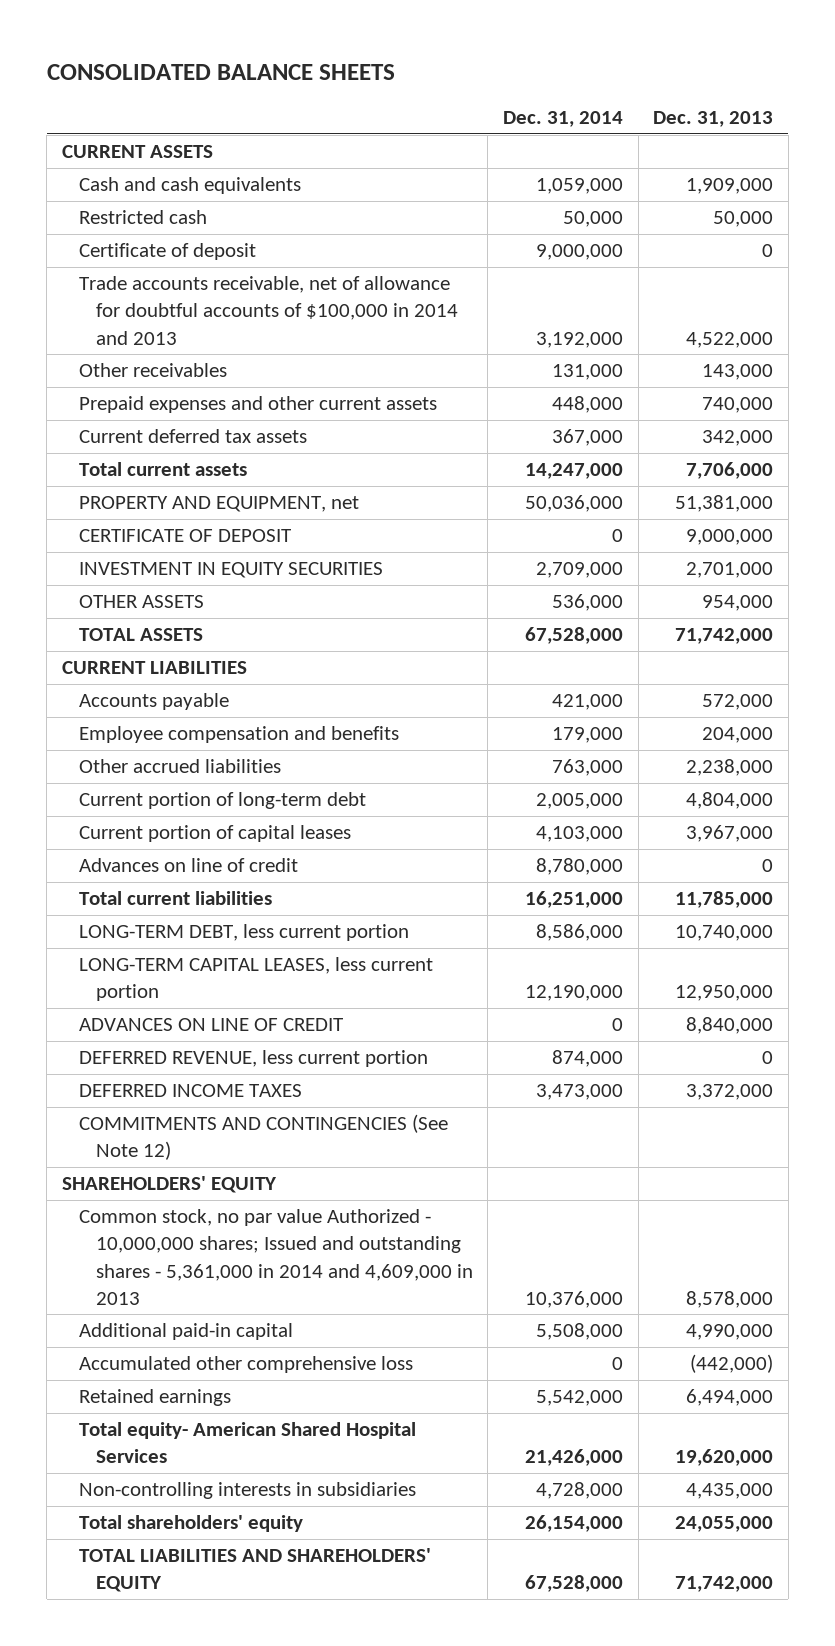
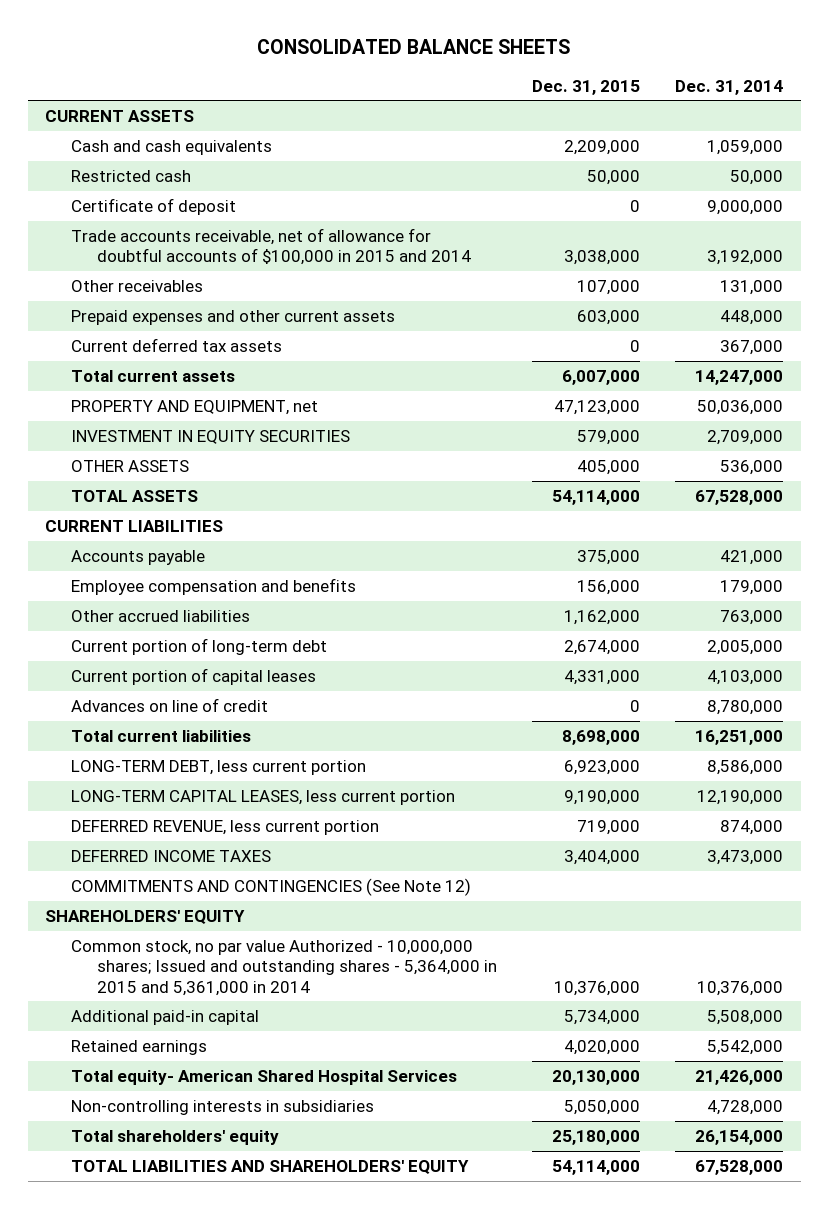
[653,111,774,128] Dec. 31, 2013 -> none
none -> [532,79,641,95] Dec. 31, 2015
[78,276,458,345] Trade accounts receivable, net of allowance for doubtful accounts of $100,000 in 2014 and 2013 -> [71,227,472,266] Trade accounts receivable, net of allowance for doubtful accounts of $100,000 in 2015 and 2014
[78,529,291,543] CERTIFICATE OF DEPOSIT -> none
[78,1018,343,1032] ADVANCES ON LINE OF CREDIT -> none
[78,1209,473,1305] Common stock, no par value Authorized - 10,000,000 shares; Issued and outstanding shares - 5,361,000 in 2014 and 4,609,000 in 2013 -> [71,939,498,996] Common stock, no par value Authorized - 10,000,000 shares; Issued and outstanding shares - 5,364,000 in 2015 and 5,361,000 in 2014
[78,1356,413,1374] Accumulated other comprehensive loss -> none

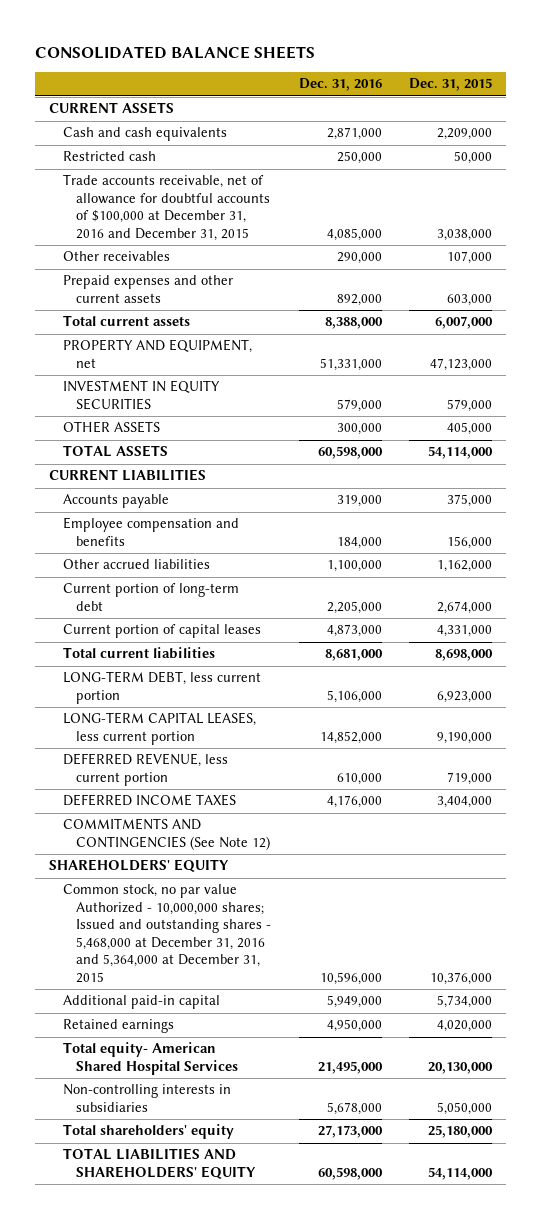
[675,79,784,95] Dec. 31, 2014 -> none
none -> [298,78,382,92] Dec. 31, 2016
[71,197,237,215] Certificate of deposit -> none
[71,227,472,266] Trade accounts receivable, net of allowance for doubtful accounts of $100,000 in 2015 and 2014 -> [62,174,271,241] Trade accounts receivable, net of allowance for doubtful accounts of $100,000 at December 31, 2016 and December 31, 2015
[71,337,283,352] Current deferred tax assets -> none
[71,697,269,712] Advances on line of credit -> none
[71,939,498,996] Common stock, no par value Authorized - 10,000,000 shares; Issued and outstanding shares - 5,364,000 in 2015 and 5,361,000 in 2014 -> [62,884,272,983] Common stock, no par value Authorized - 10,000,000 shares; Issued and outstanding shares - 5,468,000 at December 31, 2016 and 5,364,000 at December 31, 2015

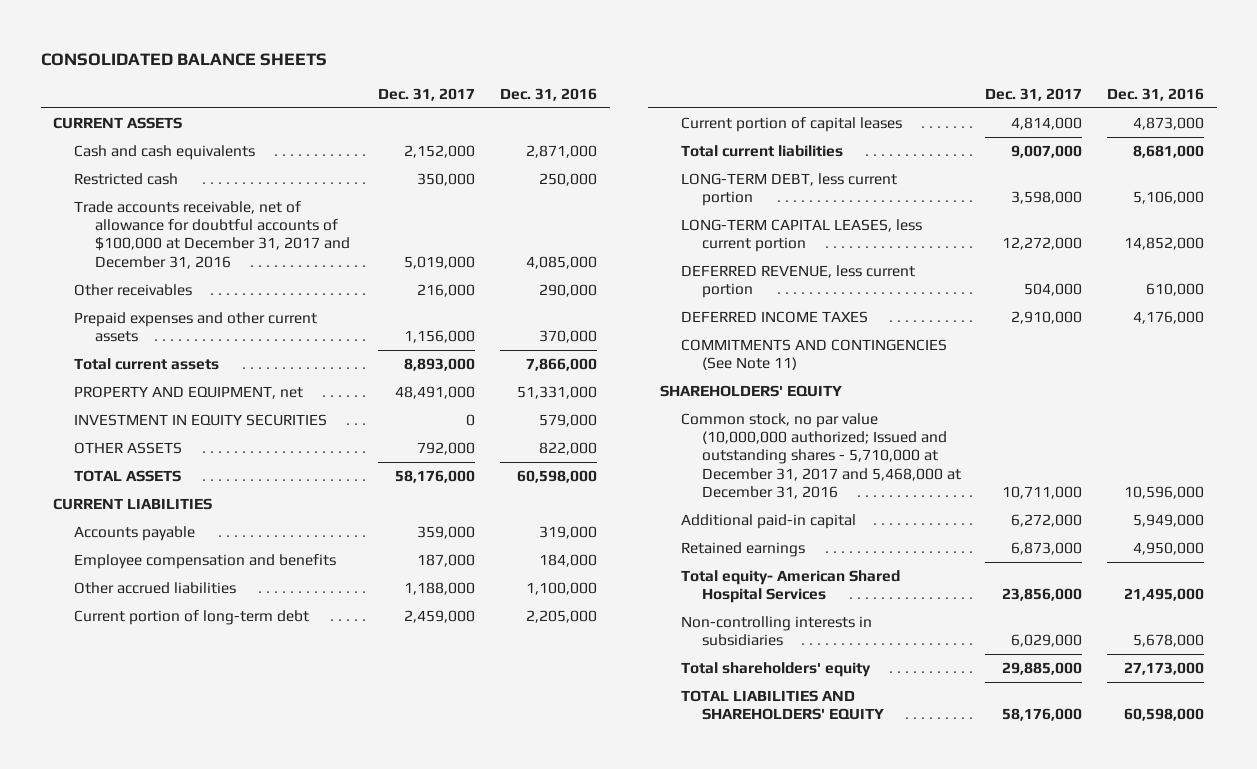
[409,78,493,92] Dec. 31, 2015 -> none
none -> [378,87,476,101] Dec. 31, 2017
[62,174,271,241] Trade accounts receivable, net of allowance for doubtful accounts of $100,000 at December 31, 2016 and December 31, 2015 -> [73,200,350,269] Trade accounts receivable, net of allowance for doubtful accounts of $100,000 at December 31, 2017 and December 31, 2016
[336,293,382,306] 892,000 -> [539,330,598,344] 370,000
[324,317,383,330] 8,388,000 -> [526,357,598,371] 7,866,000
[336,423,382,436] 300,000 -> [539,441,598,455] 822,000
[62,818,271,850] COMMITMENTS AND CONTINGENCIES (See Note 12) -> [680,338,947,371] COMMITMENTS AND CONTINGENCIES (See Note 11)
[62,884,272,983] Common stock, no par value Authorized - 10,000,000 shares; Issued and outstanding shares - 5,468,000 at December 31, 2016 and 5,364,000 at December 31, 2015 -> [680,412,961,500] Common stock, no par value (10,000,000 authorized; Issued and outstanding shares - 5,710,000 at December 31, 2017 and 5,468,000 at December 31, 2016

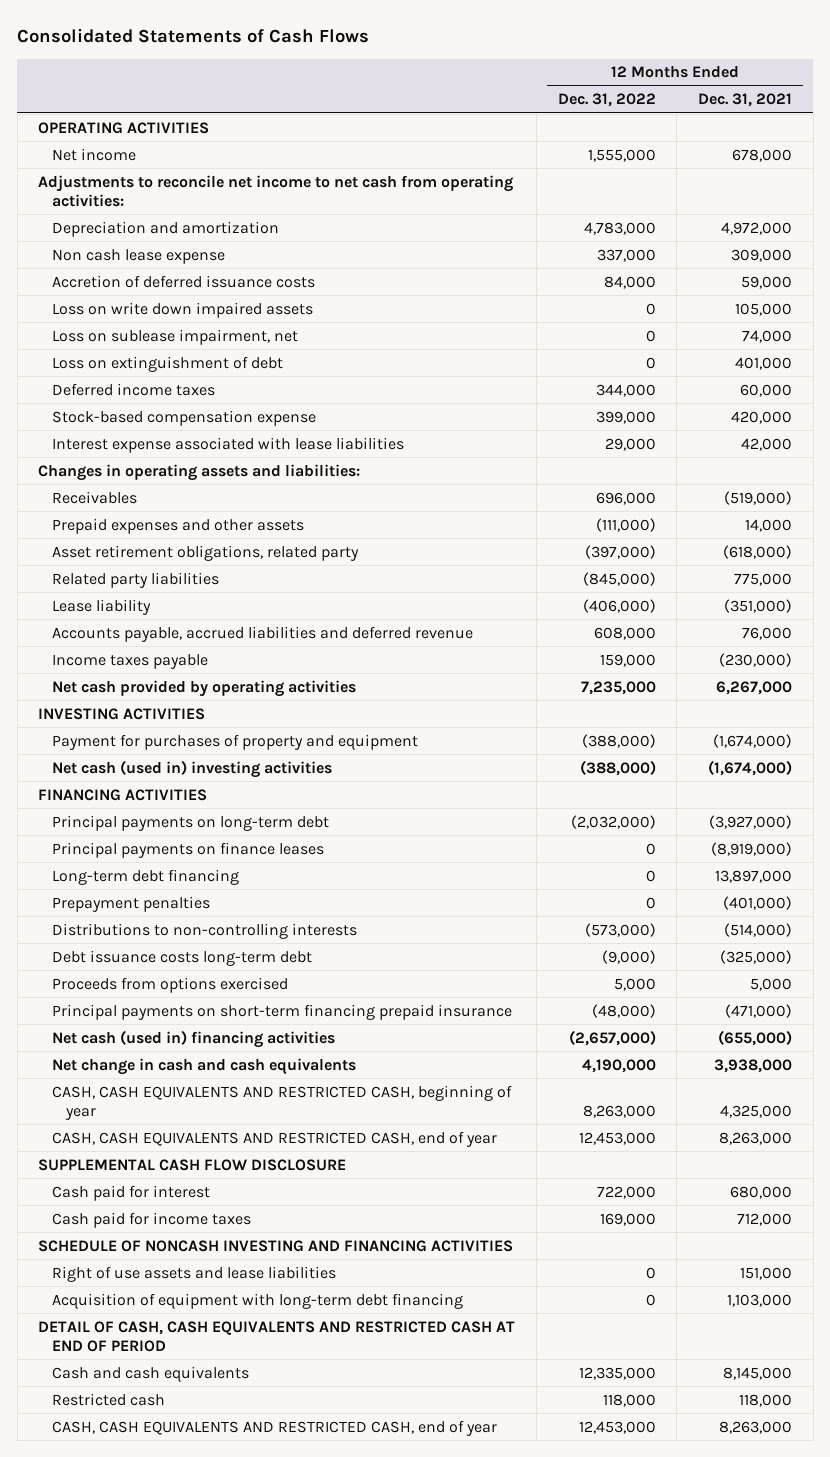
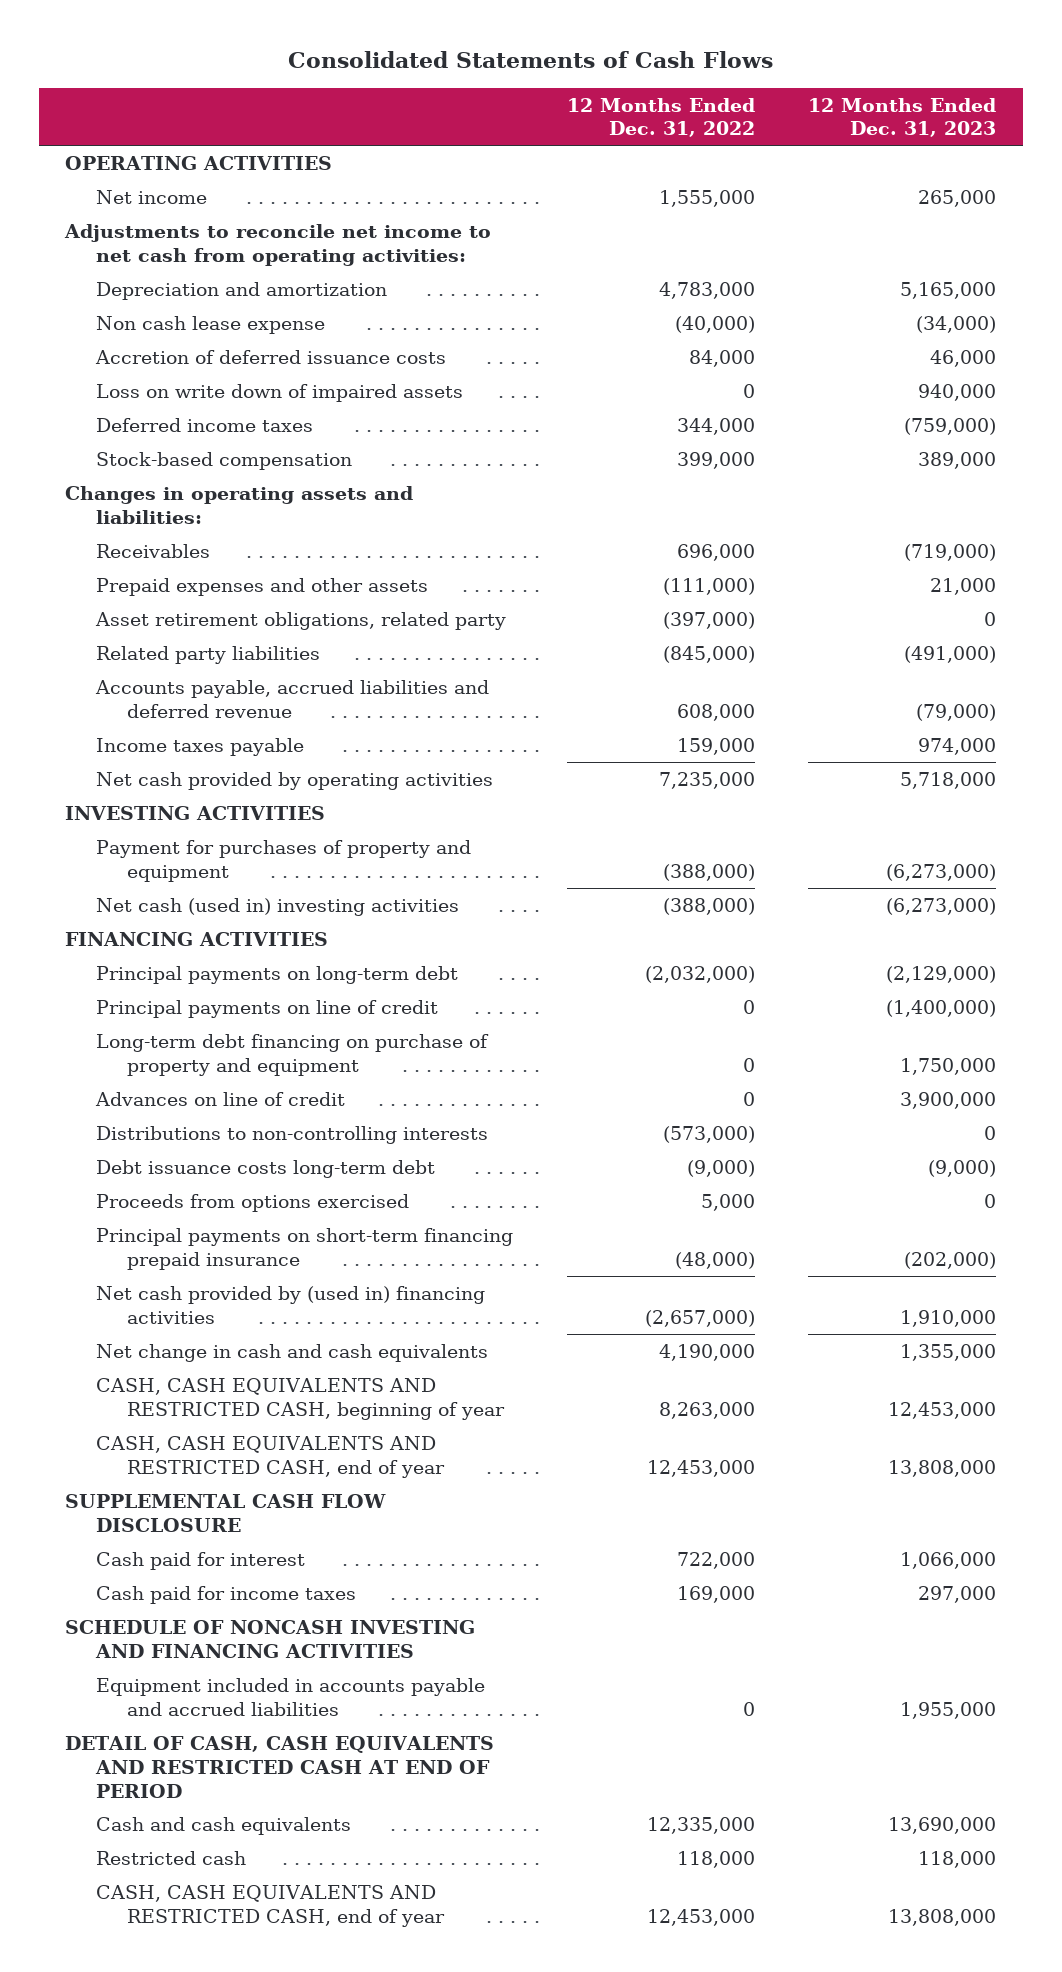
[698,93,793,108] Dec. 31, 2021 -> none
none -> [808,97,997,138] 12 Months Ended Dec. 31, 2023
[596,248,656,262] 337,000 -> [674,315,755,333] (40,000)
[52,328,299,345] Loss on sublease impairment, net -> none
[52,355,284,372] Loss on extinguishment of debt -> none
[52,301,314,318] Loss on write down impaired assets -> [96,383,464,402] Loss on write down of impaired assets
[52,436,405,453] Interest expense associated with lease liabilities -> none
[52,409,317,426] Stock-based compensation expense -> [96,451,353,470] Stock-based compensation
[52,598,152,615] Lease liability -> none
[52,841,325,858] Principal payments on finance leases -> none
[52,895,211,912] Prepayment penalties -> none
none -> [96,999,439,1018] Principal payments on line of credit
[52,868,240,885] Long-term debt financing -> [96,1033,490,1076] Long-term debt financing on purchase of property and equipment
none -> [95,1091,346,1106] Advances on line of credit
[52,1029,336,1048] Net cash (used in) financing activities -> [96,1285,486,1324] Net cash provided by (used in) financing activities
[52,1265,337,1282] Right of use assets and lease liabilities -> none
[52,1292,464,1309] Acquisition of equipment with long-term debt financing -> [96,1677,486,1716] Equipment included in accounts payable and accrued liabilities

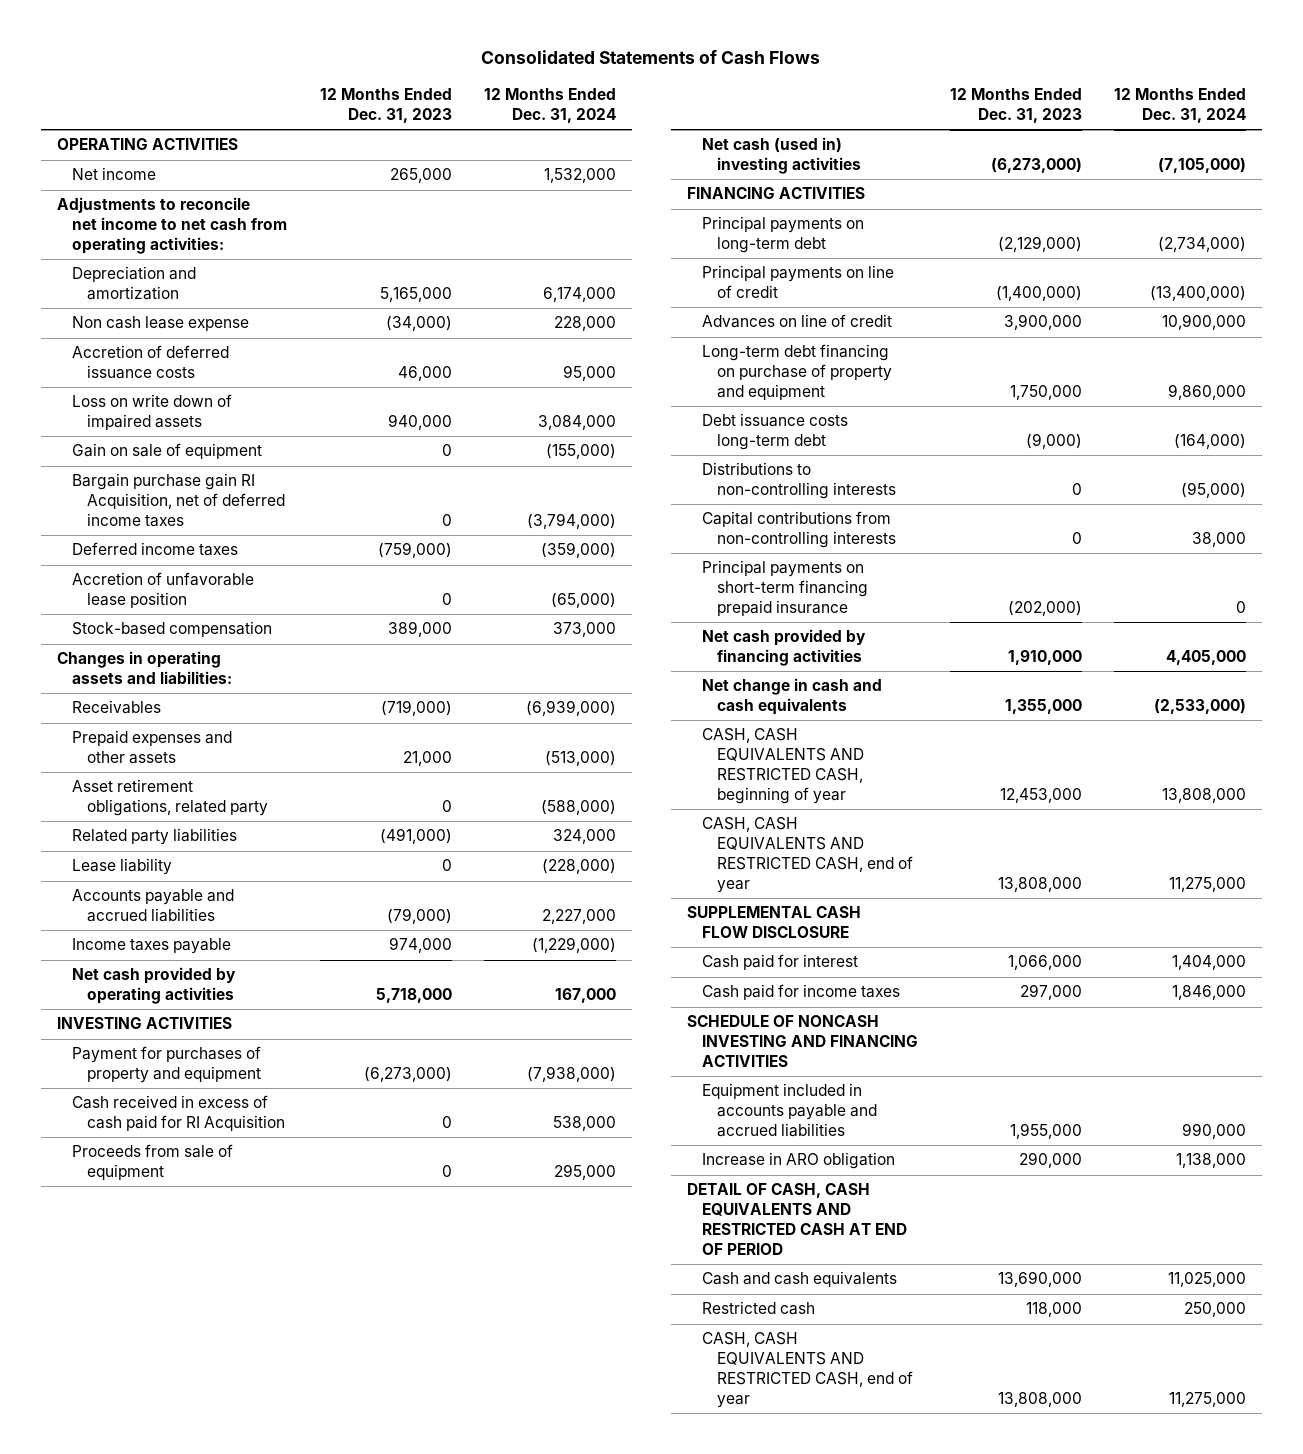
[566,97,755,138] 12 Months Ended Dec. 31, 2022 -> none
none -> [484,88,617,123] 12 Months Ended Dec. 31, 2024
none -> [72,443,263,460] Gain on sale of equipment
none -> [72,473,286,528] Bargain purchase gain RI Acquisition, net of deferred income taxes
none -> [72,572,255,609] Accretion of unfavorable lease position
none -> [72,858,173,876] Lease liability
[95,679,490,718] Accounts payable, accrued liabilities and deferred revenue -> [72,889,235,923] Accounts payable and accrued liabilities
none -> [72,1095,286,1132] Cash received in excess of cash paid for RI Acquisition
none -> [72,1144,234,1181] Proceeds from sale of equipment
[96,1033,490,1076] Long-term debt financing on purchase of property and equipment -> [702,344,893,401] Long-term debt financing on purchase of property and equipment
[96,1193,410,1212] Proceeds from options exercised -> none
[96,1125,489,1144] Distributions to non-controlling interests -> [702,462,897,500] Distributions to non-controlling interests
none -> [702,511,897,549] Capital contributions from non-controlling interests
[96,1285,486,1324] Net cash provided by (used in) financing activities -> [702,629,867,667] Net cash provided by financing activities
none -> [702,1152,896,1170] Increase in ARO obligation

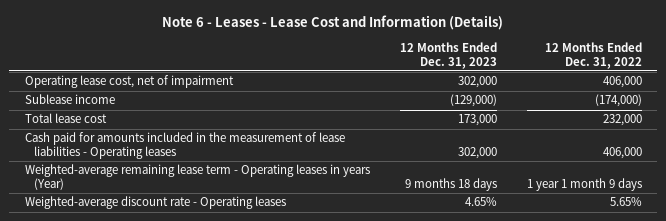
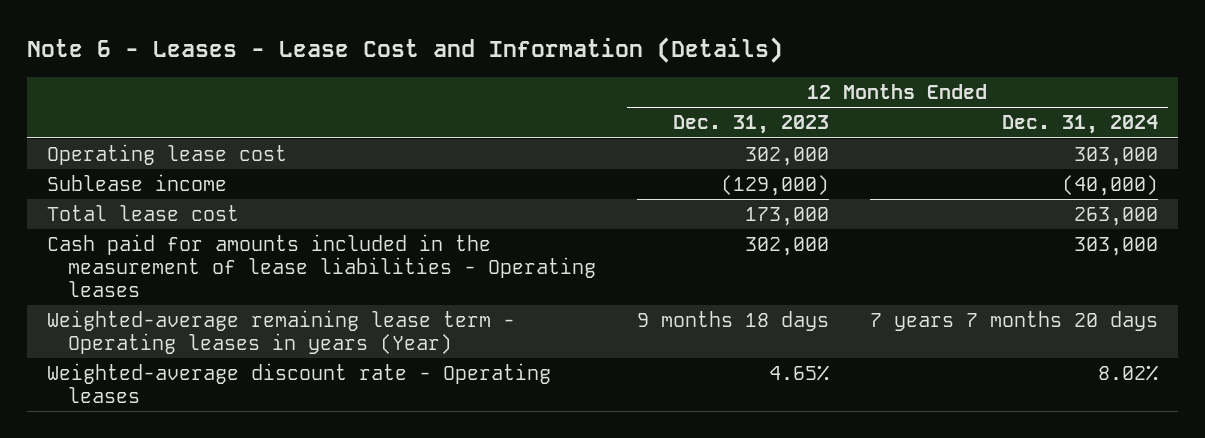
[544,41,642,69] 12 Months Ended Dec. 31, 2022 -> none
none -> [1001,115,1158,135] Dec. 31, 2024
[24,75,234,89] Operating lease cost, net of impairment -> [47,143,288,165] Operating lease cost

